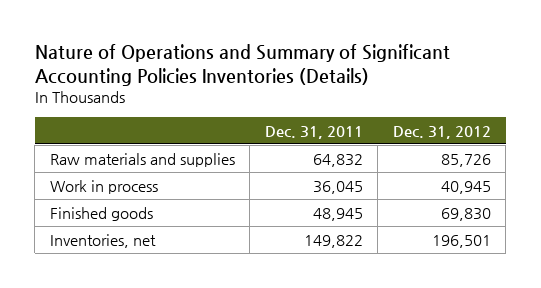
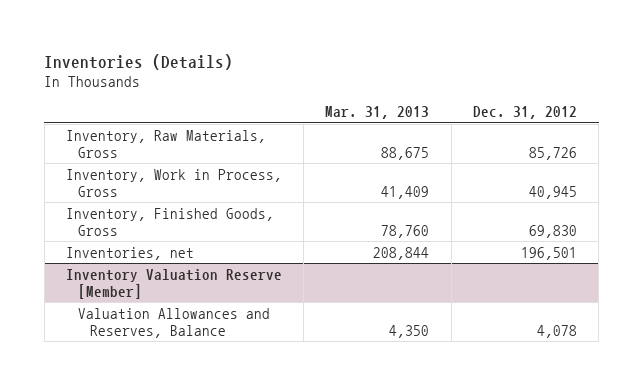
[34,44,450,86] Nature of Operations and Summary of Significant Accounting Policies Inventories (Details) -> [44,53,234,70] Inventories (Details)
[264,125,363,139] Dec. 31, 2011 -> none
none -> [325,106,430,120] Mar. 31, 2013
[49,152,235,167] Raw materials and supplies -> [65,129,266,158] Inventory, Raw Materials, Gross
[49,179,158,194] Work in process -> [65,168,282,197] Inventory, Work in Process, Gross
[49,206,153,221] Finished goods -> [65,207,274,236] Inventory, Finished Goods, Gross
none -> [65,268,282,299] Inventory Valuation Reserve [Member]
none -> [77,307,270,338] Valuation Allowances and Reserves, Balance

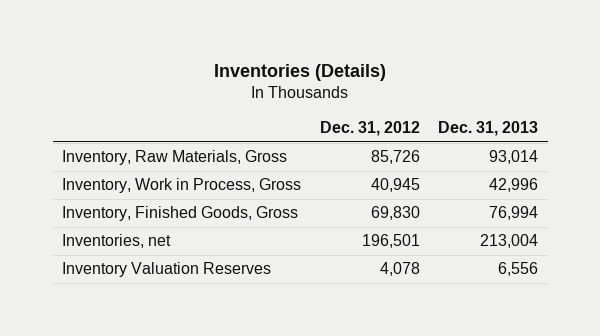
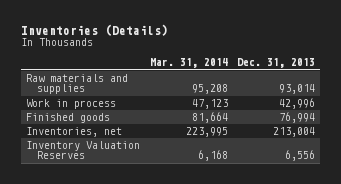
[319,121,420,137] Dec. 31, 2012 -> none
none -> [149,58,228,69] Mar. 31, 2014
[61,150,287,166] Inventory, Raw Materials, Gross -> [25,74,128,95] Raw materials and supplies
[61,178,301,194] Inventory, Work in Process, Gross -> [25,99,116,110] Work in process
[61,206,298,222] Inventory, Finished Goods, Gross -> [25,113,110,124] Finished goods

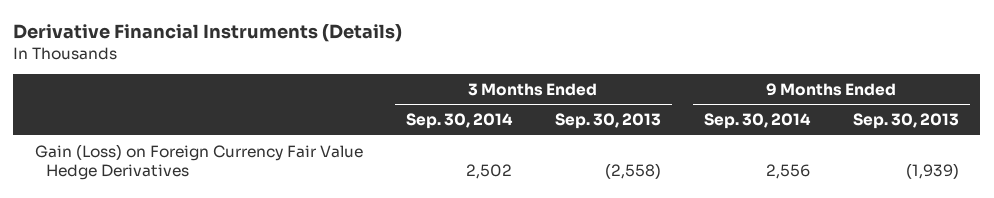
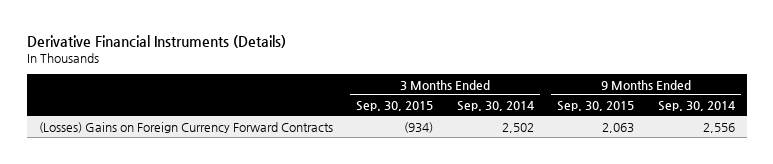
[554,113,661,130] Sep. 30, 2013 -> none
[852,113,959,130] Sep. 30, 2013 -> none
none -> [356,101,434,112] Sep. 30, 2015
none -> [557,101,635,112] Sep. 30, 2015
[34,143,363,181] Gain (Loss) on Foreign Currency Fair Value Hedge Derivatives -> [38,121,333,133] (Losses) Gains on Foreign Currency Forward Contracts

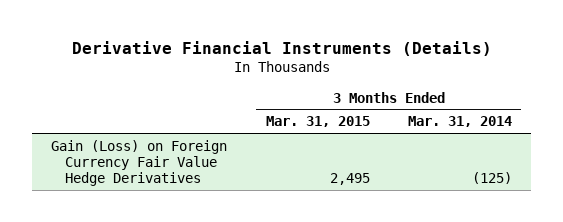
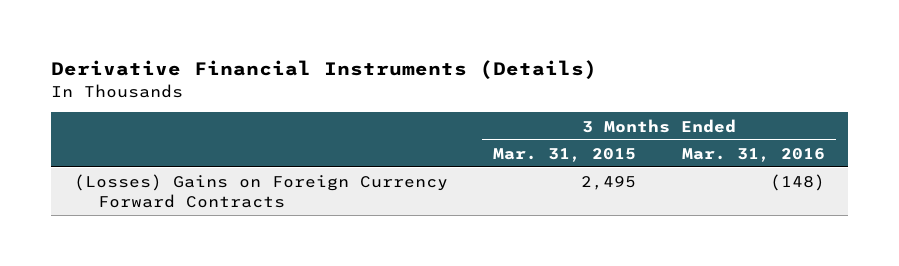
[407,116,512,128] Mar. 31, 2014 -> none
none -> [681,147,825,162] Mar. 31, 2016
[51,139,228,187] Gain (Loss) on Foreign Currency Fair Value Hedge Derivatives -> [73,174,448,209] (Losses) Gains on Foreign Currency Forward Contracts

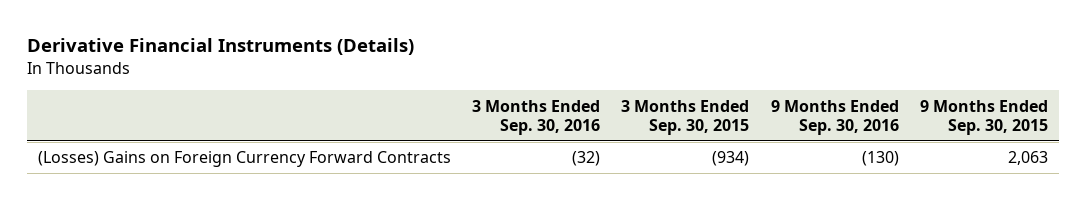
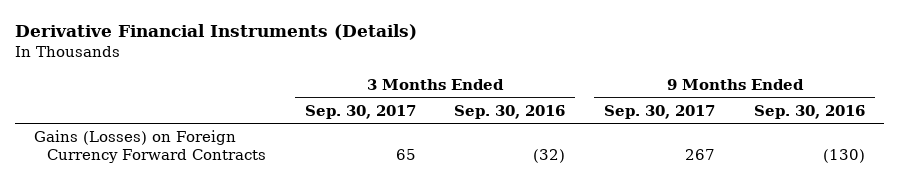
[621,99,750,136] 3 Months Ended Sep. 30, 2015 -> none
[920,99,1049,136] 9 Months Ended Sep. 30, 2015 -> none
none -> [304,104,416,119] Sep. 30, 2017
none -> [604,104,716,119] Sep. 30, 2017
[37,151,451,168] (Losses) Gains on Foreign Currency Forward Contracts -> [34,130,266,164] Gains (Losses) on Foreign Currency Forward Contracts

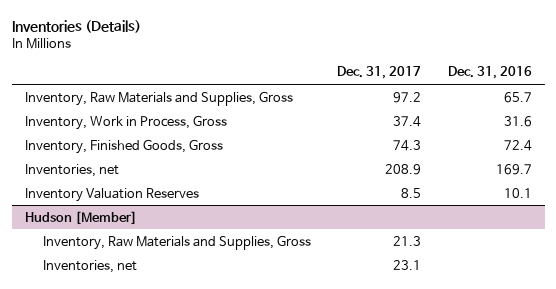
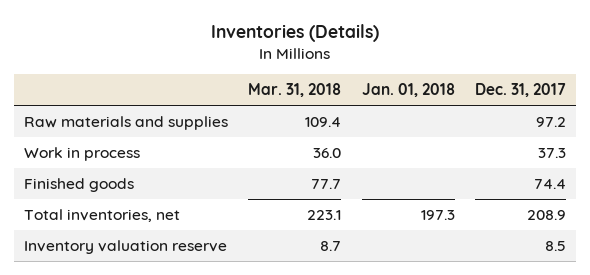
[447,66,532,80] Dec. 31, 2016 -> none
none -> [248,83,342,98] Mar. 31, 2018
none -> [361,83,455,98] Jan. 01, 2018
[24,210,137,225] Hudson [Member] -> none
[42,234,311,250] Inventory, Raw Materials and Supplies, Gross -> none
[42,259,137,273] Inventories, net -> none
[24,90,293,106] Inventory, Raw Materials and Supplies, Gross -> [24,115,229,130] Raw materials and supplies
[24,114,227,130] Inventory, Work in Process, Gross -> [24,146,141,161] Work in process
[393,115,422,127] 37.4 -> [537,147,566,158] 37.3
[24,138,223,154] Inventory, Finished Goods, Gross -> [24,177,135,192] Finished goods
[393,139,422,151] 74.3 -> [533,178,566,189] 74.4
[24,163,119,177] Inventories, net -> [24,208,181,222] Total inventories, net
[24,187,199,202] Inventory Valuation Reserves -> [24,239,228,254] Inventory valuation reserve

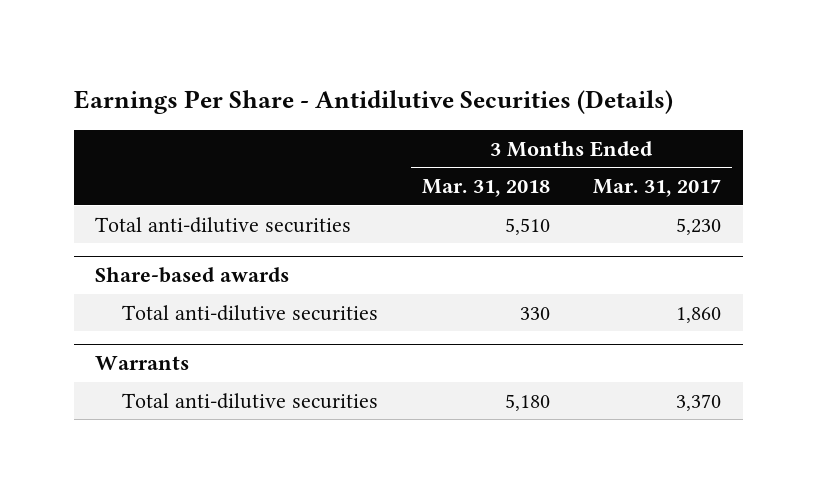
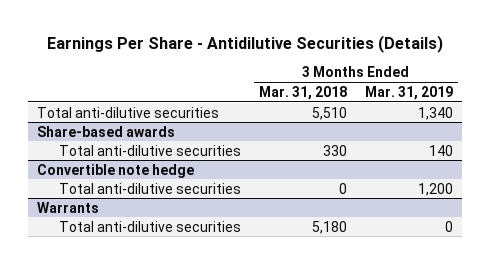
[593,179,722,198] Mar. 31, 2017 -> none
none -> [365,85,454,100] Mar. 31, 2019
none -> [36,163,194,178] Convertible note hedge
none -> [58,182,241,194] Total anti-dilutive securities

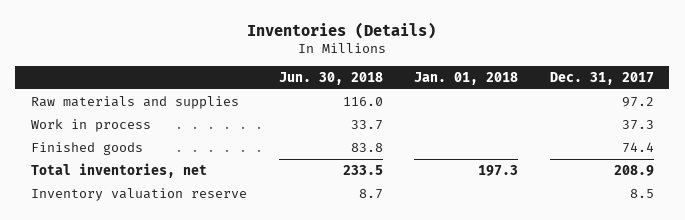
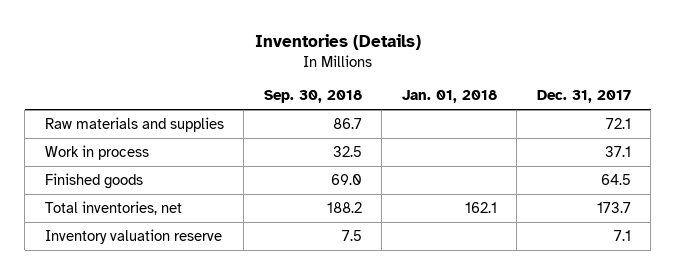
[278,71,383,85] Jun. 30, 2018 -> none
none -> [263,90,362,104] Sep. 30, 2018
[621,96,654,107] 97.2 -> [605,117,631,129] 72.1
[621,119,654,130] 37.3 -> [604,145,631,157] 37.1
[621,141,654,153] 74.4 -> [600,173,631,185] 64.5
[478,164,519,176] 197.3 -> [464,201,497,213] 162.1
[613,164,654,176] 208.9 -> [596,201,631,213] 173.7
[629,188,654,198] 8.5 -> [613,229,631,241] 7.1

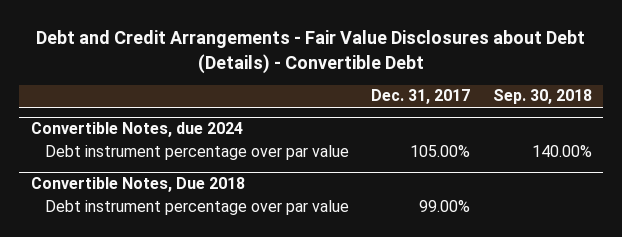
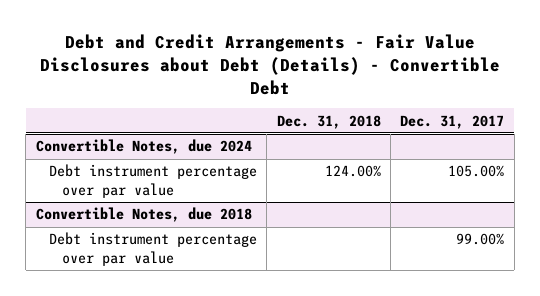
[492,89,592,105] Sep. 30, 2018 -> none
none -> [276,114,381,129] Dec. 31, 2018
[30,177,245,193] Convertible Notes, Due 2018 -> [35,207,252,223] Convertible Notes, due 2018

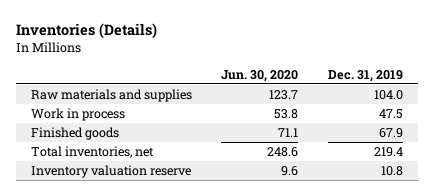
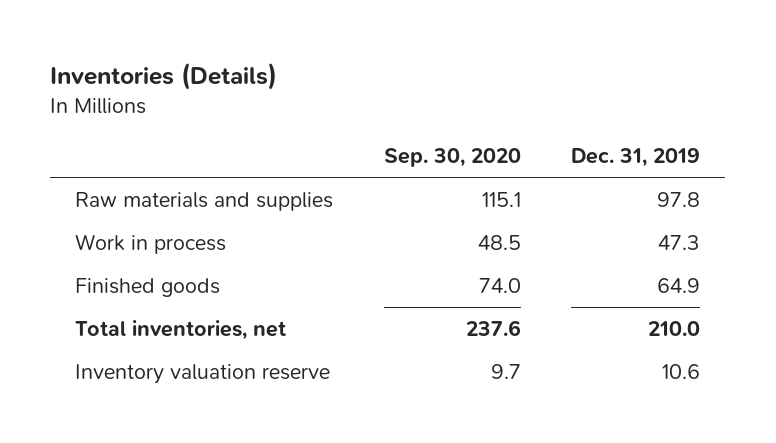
[221,69,299,82] Jun. 30, 2020 -> none
none -> [383,148,521,168] Sep. 30, 2020
[373,90,403,101] 104.0 -> [657,191,701,207] 97.8
[378,109,403,120] 47.5 -> [658,234,701,250] 47.3
[378,128,403,139] 67.9 -> [657,277,701,293] 64.9
[373,147,403,158] 219.4 -> [648,320,701,336] 210.0
[380,166,403,177] 10.8 -> [662,363,701,379] 10.6

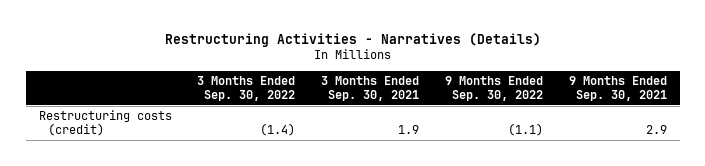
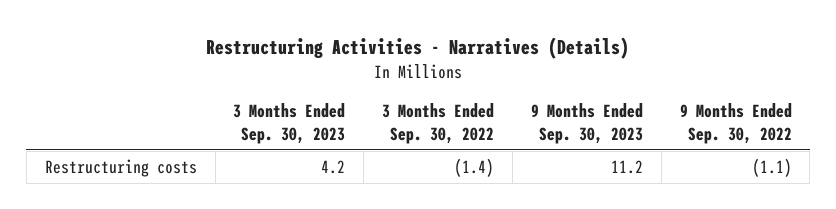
[321,76,420,101] 3 Months Ended Sep. 30, 2021 -> none
[568,76,667,101] 9 Months Ended Sep. 30, 2021 -> none
none -> [233,103,346,144] 3 Months Ended Sep. 30, 2023
none -> [530,103,643,144] 9 Months Ended Sep. 30, 2023
[38,110,172,136] Restructuring costs (credit) -> [44,159,197,178] Restructuring costs

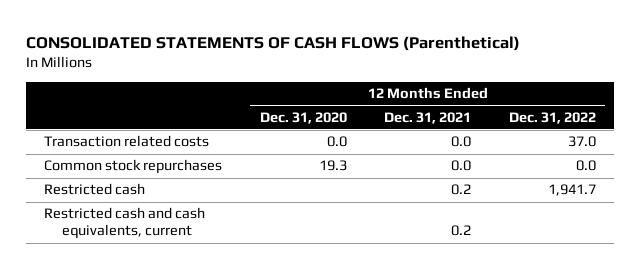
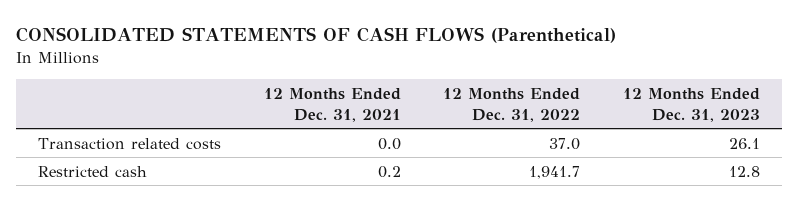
[259,111,347,124] Dec. 31, 2020 -> none
none -> [623,87,761,122] 12 Months Ended Dec. 31, 2023
[44,159,223,175] Common stock repurchases -> none
[44,207,206,240] Restricted cash and cash equivalents, current -> none

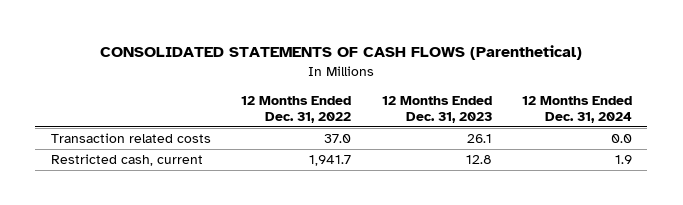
[263,87,401,122] 12 Months Ended Dec. 31, 2021 -> none
none -> [522,95,633,124] 12 Months Ended Dec. 31, 2024
[37,165,147,177] Restricted cash -> [50,154,203,167] Restricted cash, current

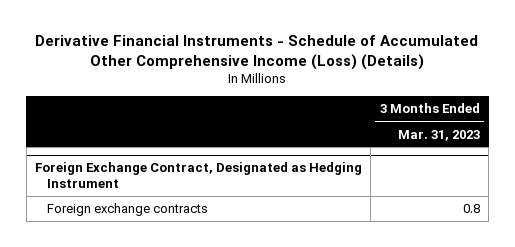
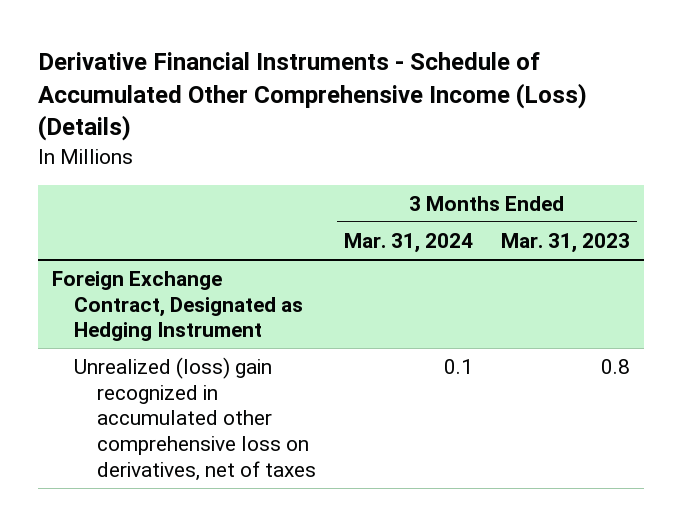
none -> [343,232,473,253] Mar. 31, 2024
[46,203,208,217] Foreign exchange contracts -> [74,357,316,481] Unrealized (loss) gain recognized in accumulated other comprehensive loss on derivatives, net of taxes

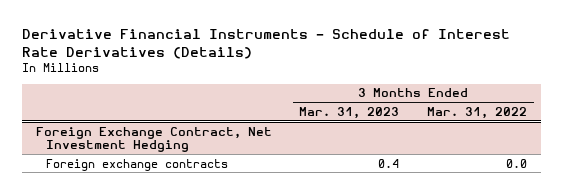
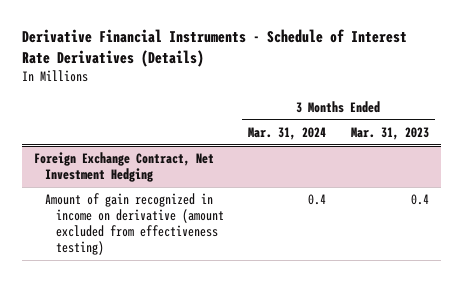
[427,106,528,119] Mar. 31, 2022 -> none
none -> [248,126,327,140] Mar. 31, 2024
[46,158,229,171] Foreign exchange contracts -> [44,193,224,255] Amount of gain recognized in income on derivative (amount excluded from effectiveness testing)

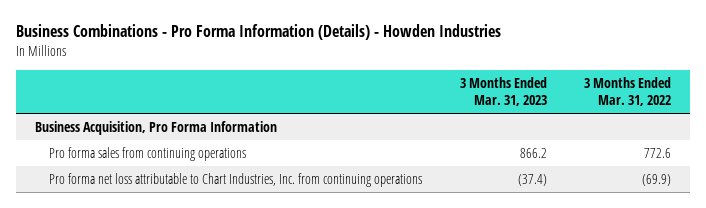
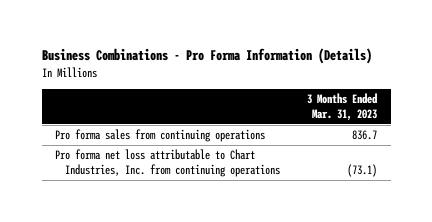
[15,24,501,41] Business Combinations - Pro Forma Information (Details) - Howden Industries -> [41,48,372,65] Business Combinations - Pro Forma Information (Details)
[584,76,672,106] 3 Months Ended Mar. 31, 2022 -> none
[34,121,277,136] Business Acquisition, Pro Forma Information -> none
[519,148,547,159] 866.2 -> [352,130,378,141] 836.7
[517,174,547,187] (37.4) -> [347,163,378,177] (73.1)

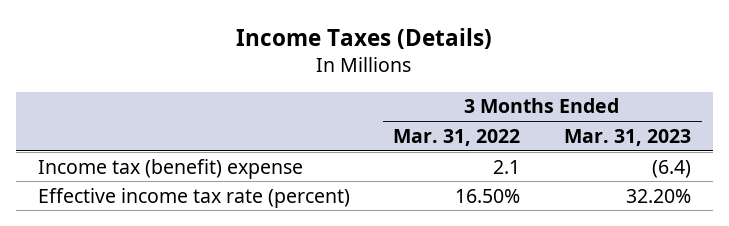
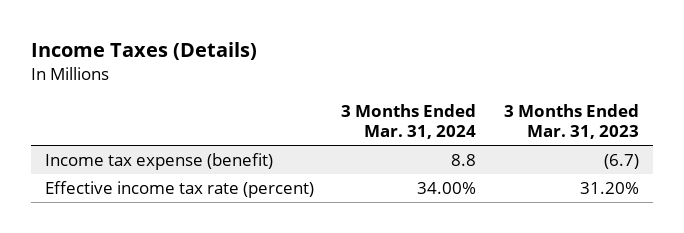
[393,128,521,146] Mar. 31, 2022 -> none
none -> [341,103,477,140] 3 Months Ended Mar. 31, 2024
[37,158,303,179] Income tax (benefit) expense -> [44,153,273,171] Income tax expense (benefit)
[652,159,692,178] (6.4) -> [604,154,640,170] (6.7)
[626,188,692,203] 32.20% -> [580,182,640,195] 31.20%

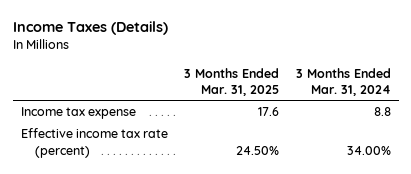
[504,103,640,140] 3 Months Ended Mar. 31, 2023 -> none
none -> [184,67,280,96] 3 Months Ended Mar. 31, 2025
[44,153,273,171] Income tax expense (benefit) -> [20,107,136,120] Income tax expense

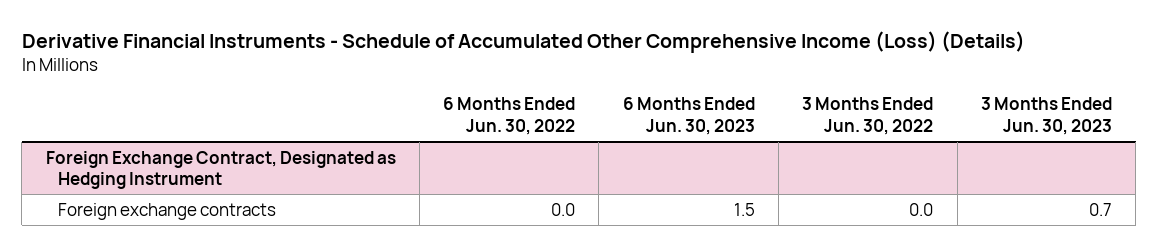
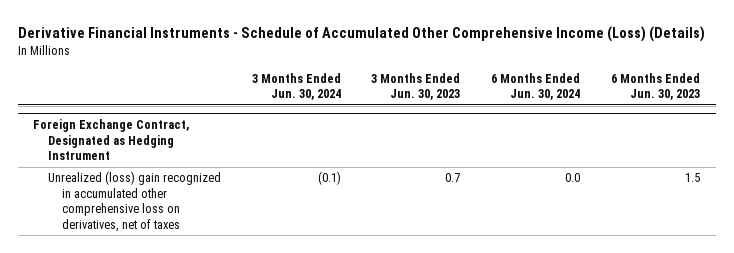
[443,97,576,136] 6 Months Ended Jun. 30, 2022 -> none
[802,97,934,136] 3 Months Ended Jun. 30, 2022 -> none
none -> [251,72,341,101] 3 Months Ended Jun. 30, 2024
none -> [491,72,581,101] 6 Months Ended Jun. 30, 2024
[58,202,277,220] Foreign exchange contracts -> [47,171,221,232] Unrealized (loss) gain recognized in accumulated other comprehensive loss on derivatives, net of taxes

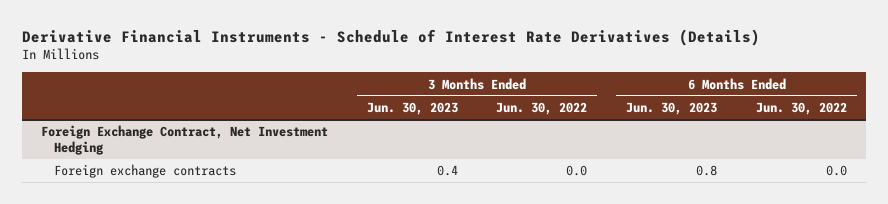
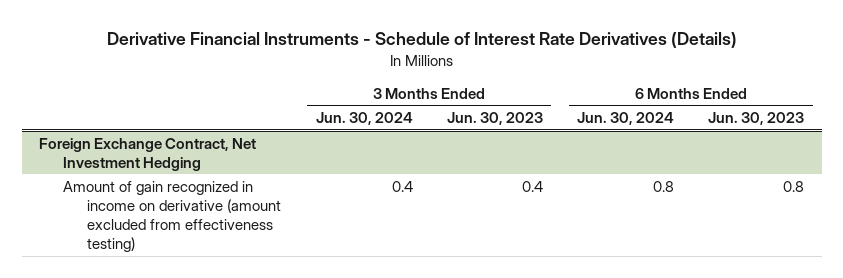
[496,102,588,116] Jun. 30, 2022 -> none
[755,102,847,116] Jun. 30, 2022 -> none
none -> [315,111,413,125] Jun. 30, 2024
none -> [577,111,675,125] Jun. 30, 2024
[54,164,237,179] Foreign exchange contracts -> [63,180,282,252] Amount of gain recognized in income on derivative (amount excluded from effectiveness testing)

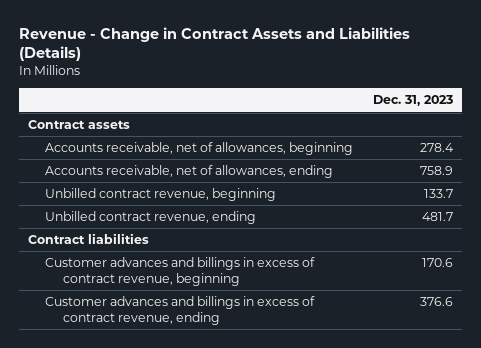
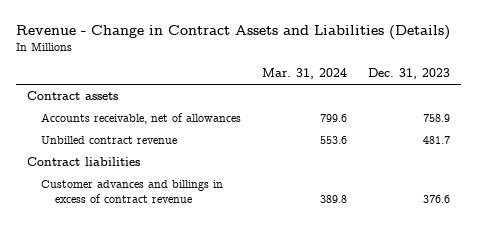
none -> [262,68,348,80] Mar. 31, 2024
[45,165,334,179] Accounts receivable, net of allowances, ending -> none
[45,211,257,225] Unbilled contract revenue, ending -> none
[45,142,354,156] Accounts receivable, net of allowances, beginning -> [41,113,242,125] Accounts receivable, net of allowances
[419,143,454,153] 278.4 -> [423,114,451,123] 758.9
[45,188,277,202] Unbilled contract revenue, beginning -> [41,136,178,145] Unbilled contract revenue
[423,189,453,199] 133.7 -> [423,136,451,145] 481.7
[45,296,316,326] Customer advances and billings in excess of contract revenue, ending -> none
[45,257,316,287] Customer advances and billings in excess of contract revenue, beginning -> [41,180,224,203] Customer advances and billings in excess of contract revenue
[421,258,453,268] 170.6 -> [423,194,451,203] 376.6

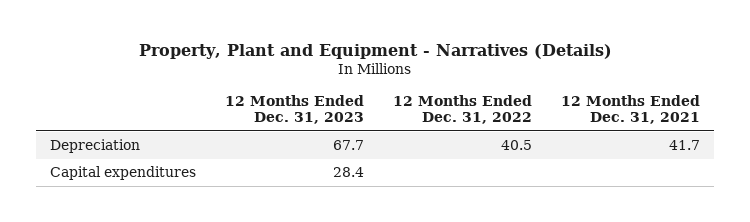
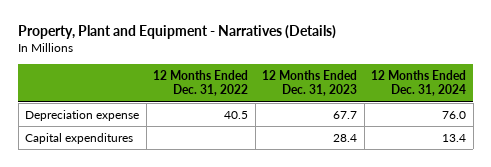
[560,94,700,125] 12 Months Ended Dec. 31, 2021 -> none
none -> [371,69,467,97] 12 Months Ended Dec. 31, 2024
[50,139,141,154] Depreciation -> [25,109,140,121] Depreciation expense

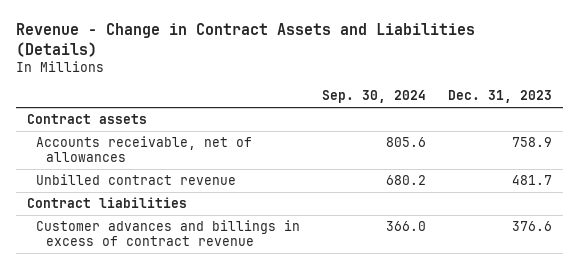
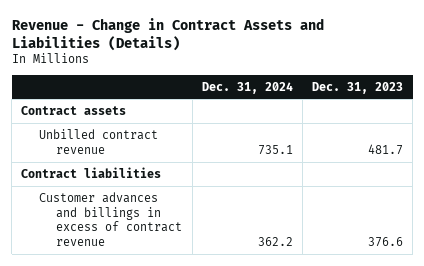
[322,90,427,104] Sep. 30, 2024 -> none
none -> [201,81,293,94] Dec. 31, 2024
[36,136,253,162] Accounts receivable, net of allowances -> none

